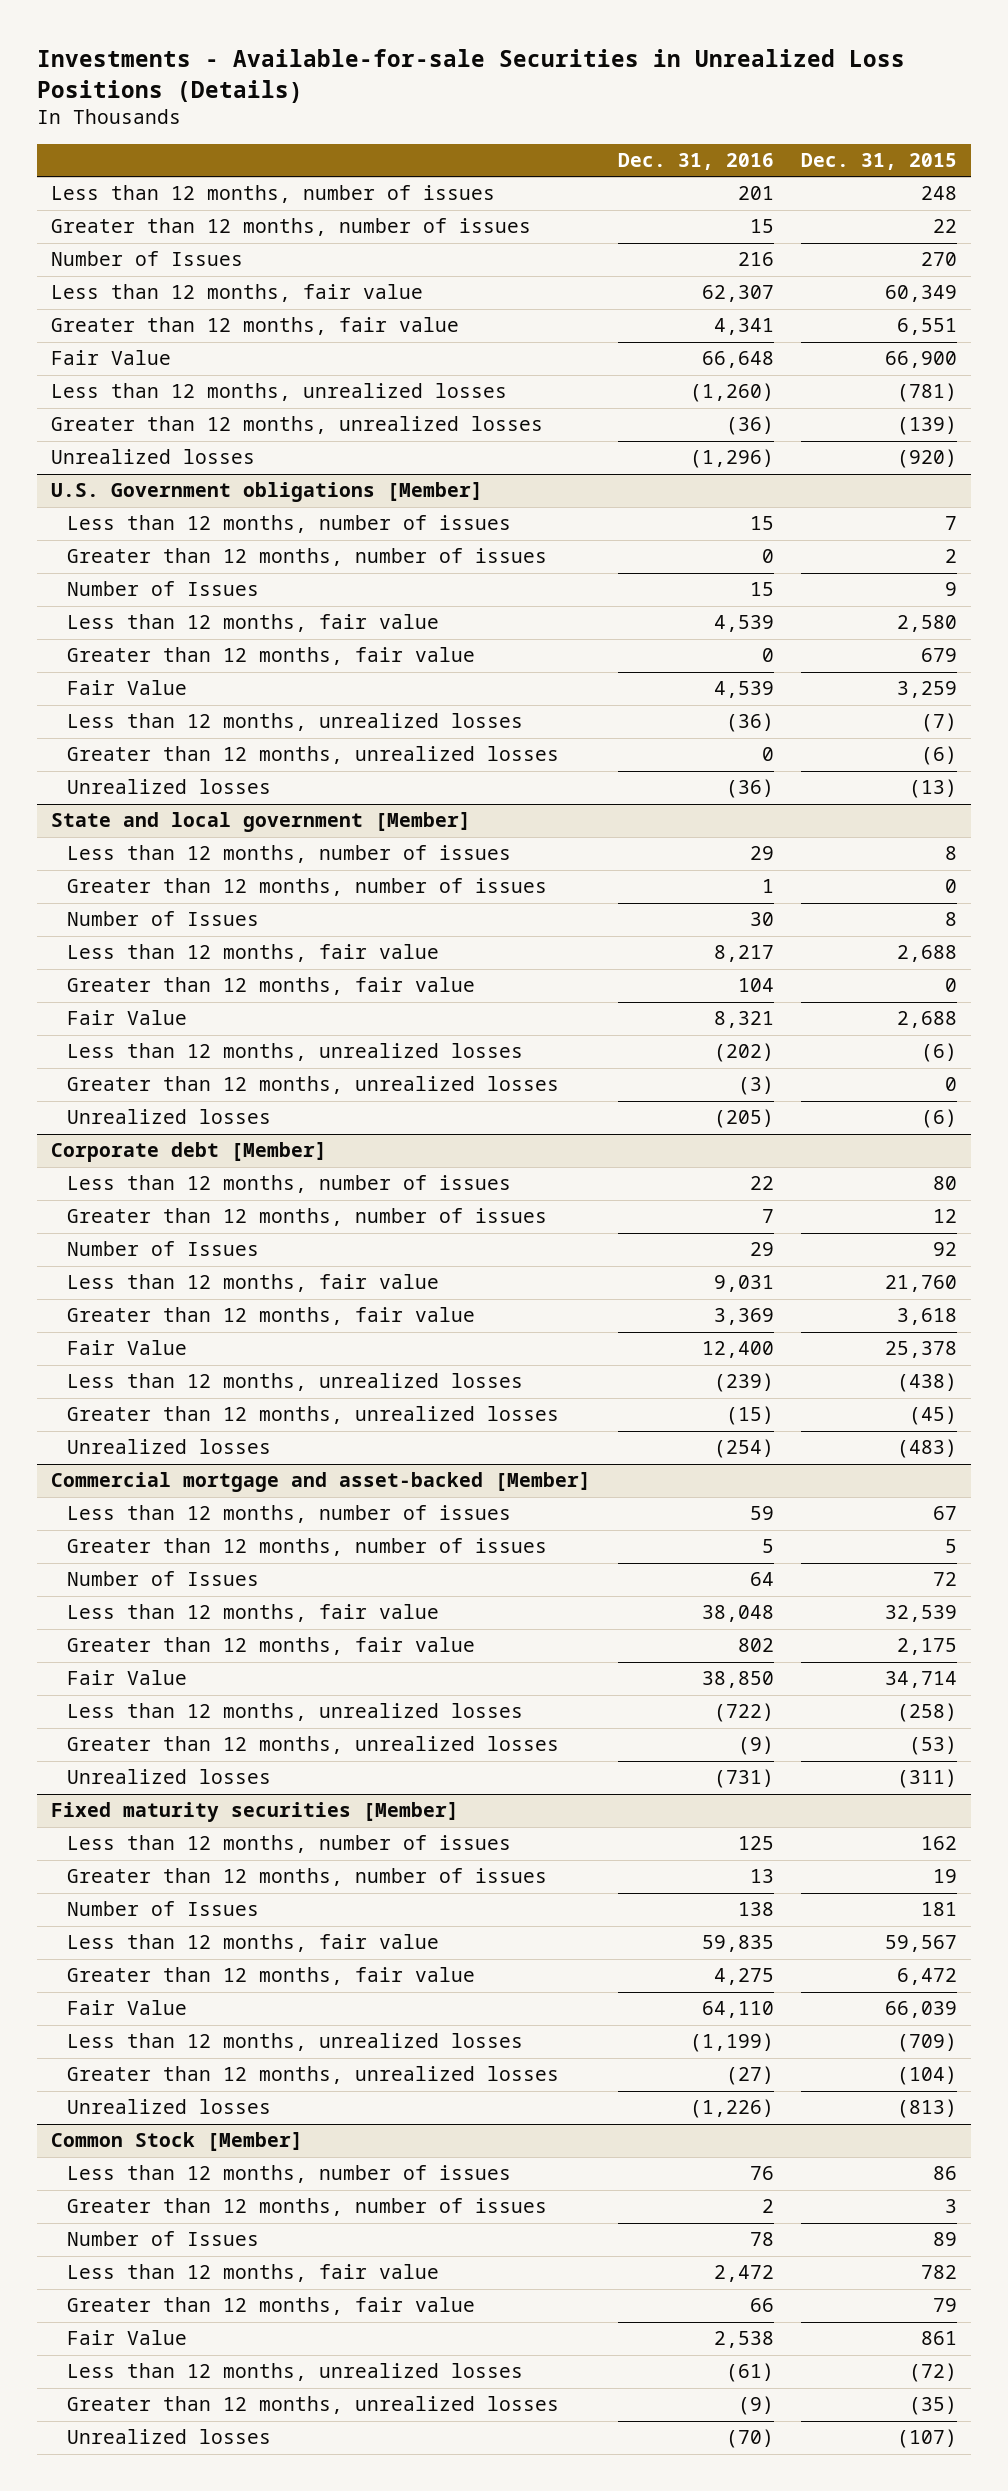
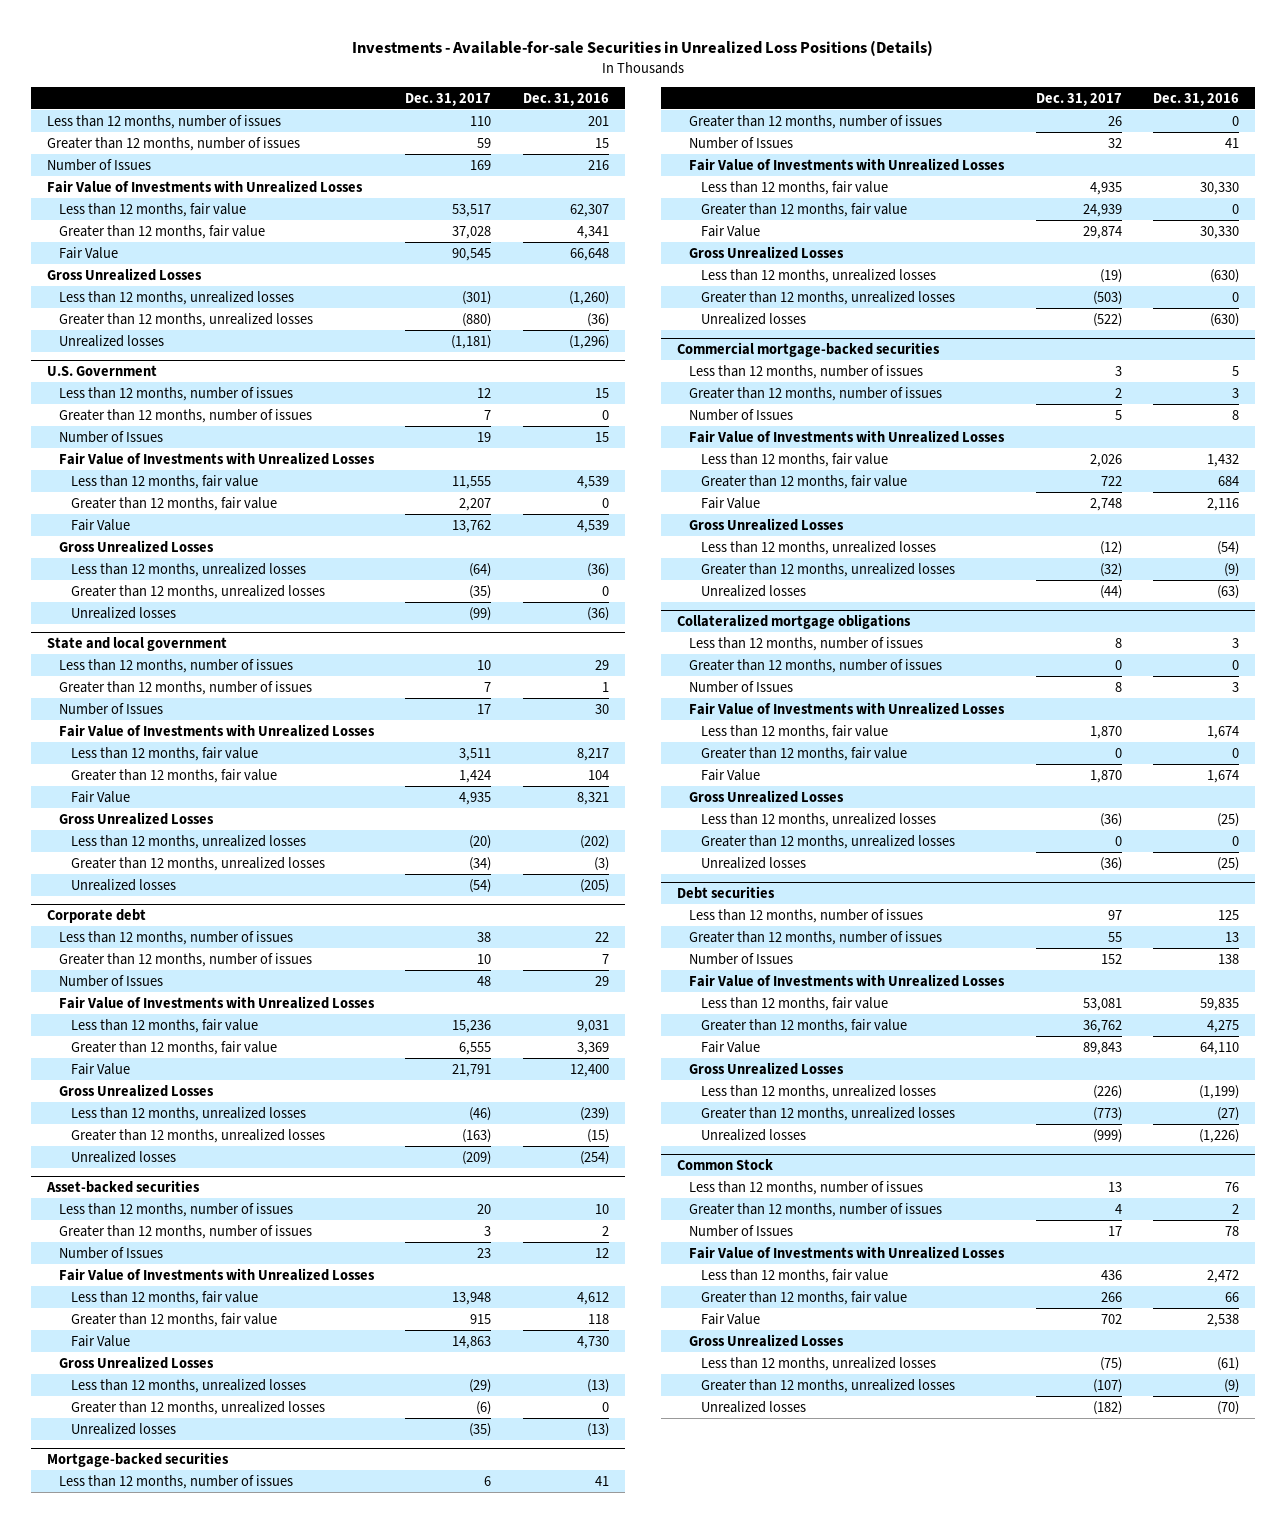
[801,153,958,171] Dec. 31, 2015 -> none
none -> [405,92,492,106] Dec. 31, 2017
none -> [46,179,363,193] Fair Value of Investments with Unrealized Losses
none -> [46,267,202,281] Gross Unrealized Losses
[50,482,483,503] U.S. Government obligations [Member] -> [46,365,157,377] U.S. Government
none -> [58,451,375,465] Fair Value of Investments with Unrealized Losses
none -> [58,539,214,553] Gross Unrealized Losses
[50,812,471,833] State and local government [Member] -> [46,637,227,652] State and local government
none -> [58,723,375,737] Fair Value of Investments with Unrealized Losses
none -> [58,811,214,825] Gross Unrealized Losses
[50,1142,327,1163] Corporate debt [Member] -> [46,909,146,924] Corporate debt
none -> [58,995,375,1009] Fair Value of Investments with Unrealized Losses
none -> [58,1083,214,1097] Gross Unrealized Losses
[50,1472,591,1493] Commercial mortgage and asset-backed [Member] -> none
none -> [45,1180,200,1194] Asset-backed securities
[749,1506,774,1521] 59 -> [595,1203,610,1214] 10
[761,1539,774,1554] 5 -> [602,1225,610,1236] 2
[749,1572,774,1587] 64 -> [595,1247,610,1258] 12
none -> [58,1267,375,1281] Fair Value of Investments with Unrealized Losses
[701,1605,774,1623] 38,048 -> [577,1291,610,1305] 4,612
[737,1638,774,1653] 802 -> [588,1313,610,1324] 118
[701,1671,774,1689] 38,850 -> [577,1335,610,1349] 4,730
none -> [58,1355,214,1369] Gross Unrealized Losses
[713,1703,774,1723] (722) -> [587,1378,610,1393] (13)
none -> [70,1400,325,1415] Greater than 12 months, unrealized losses
none -> [70,1422,176,1435] Unrealized losses
none -> [46,1452,229,1468] Mortgage-backed securities
none -> [58,1474,293,1489] Less than 12 months, number of issues
none -> [688,114,942,129] Greater than 12 months, number of issues
none -> [688,136,793,149] Number of Issues
none -> [688,157,1005,171] Fair Value of Investments with Unrealized Losses
none -> [700,180,888,195] Less than 12 months, fair value
none -> [700,202,907,217] Greater than 12 months, fair value
none -> [700,224,760,237] Fair Value
none -> [688,245,844,259] Gross Unrealized Losses
none -> [700,268,936,283] Less than 12 months, unrealized losses
none -> [700,290,955,305] Greater than 12 months, unrealized losses
none -> [700,312,806,325] Unrealized losses
none -> [676,342,940,358] Commercial mortgage-backed securities
none -> [688,364,923,379] Less than 12 months, number of issues
none -> [688,386,942,401] Greater than 12 months, number of issues
none -> [688,408,793,421] Number of Issues
none -> [688,429,1005,443] Fair Value of Investments with Unrealized Losses
none -> [700,452,888,467] Less than 12 months, fair value
none -> [700,474,907,489] Greater than 12 months, fair value
none -> [700,496,760,509] Fair Value
none -> [688,517,844,531] Gross Unrealized Losses
none -> [700,540,936,555] Less than 12 months, unrealized losses
[713,1769,774,1789] (731) -> [1217,584,1240,599] (63)
none -> [676,614,911,630] Collateralized mortgage obligations
none -> [688,636,923,651] Less than 12 months, number of issues
none -> [688,658,942,673] Greater than 12 months, number of issues
none -> [688,680,793,693] Number of Issues
none -> [688,701,1005,715] Fair Value of Investments with Unrealized Losses
none -> [700,724,888,739] Less than 12 months, fair value
none -> [700,746,907,761] Greater than 12 months, fair value
none -> [700,768,760,781] Fair Value
none -> [688,789,844,803] Gross Unrealized Losses
none -> [700,812,936,827] Less than 12 months, unrealized losses
none -> [700,834,955,849] Greater than 12 months, unrealized losses
none -> [700,856,806,869] Unrealized losses
[50,1802,459,1823] Fixed maturity securities [Member] -> [676,886,775,900] Debt securities
none -> [688,973,1005,987] Fair Value of Investments with Unrealized Losses
none -> [688,1061,844,1075] Gross Unrealized Losses
[50,2132,303,2152] Common Stock [Member] -> [676,1159,773,1171] Common Stock
none -> [688,1245,1005,1259] Fair Value of Investments with Unrealized Losses
none -> [688,1333,844,1347] Gross Unrealized Losses

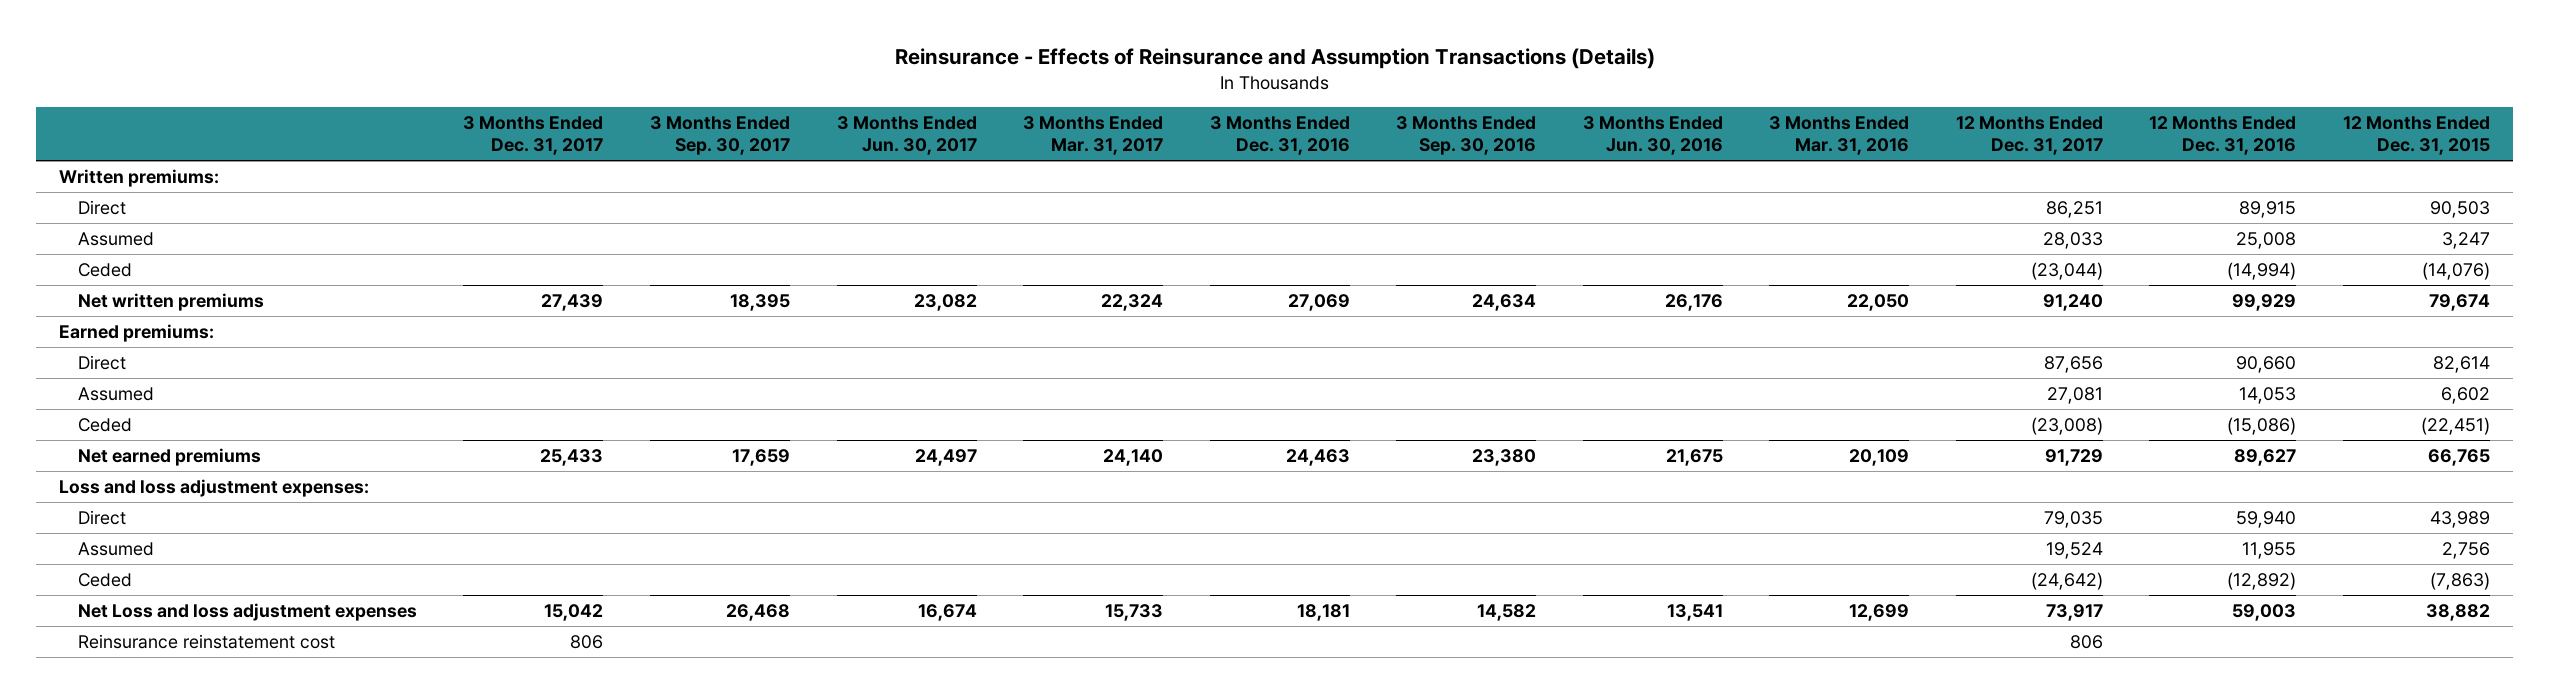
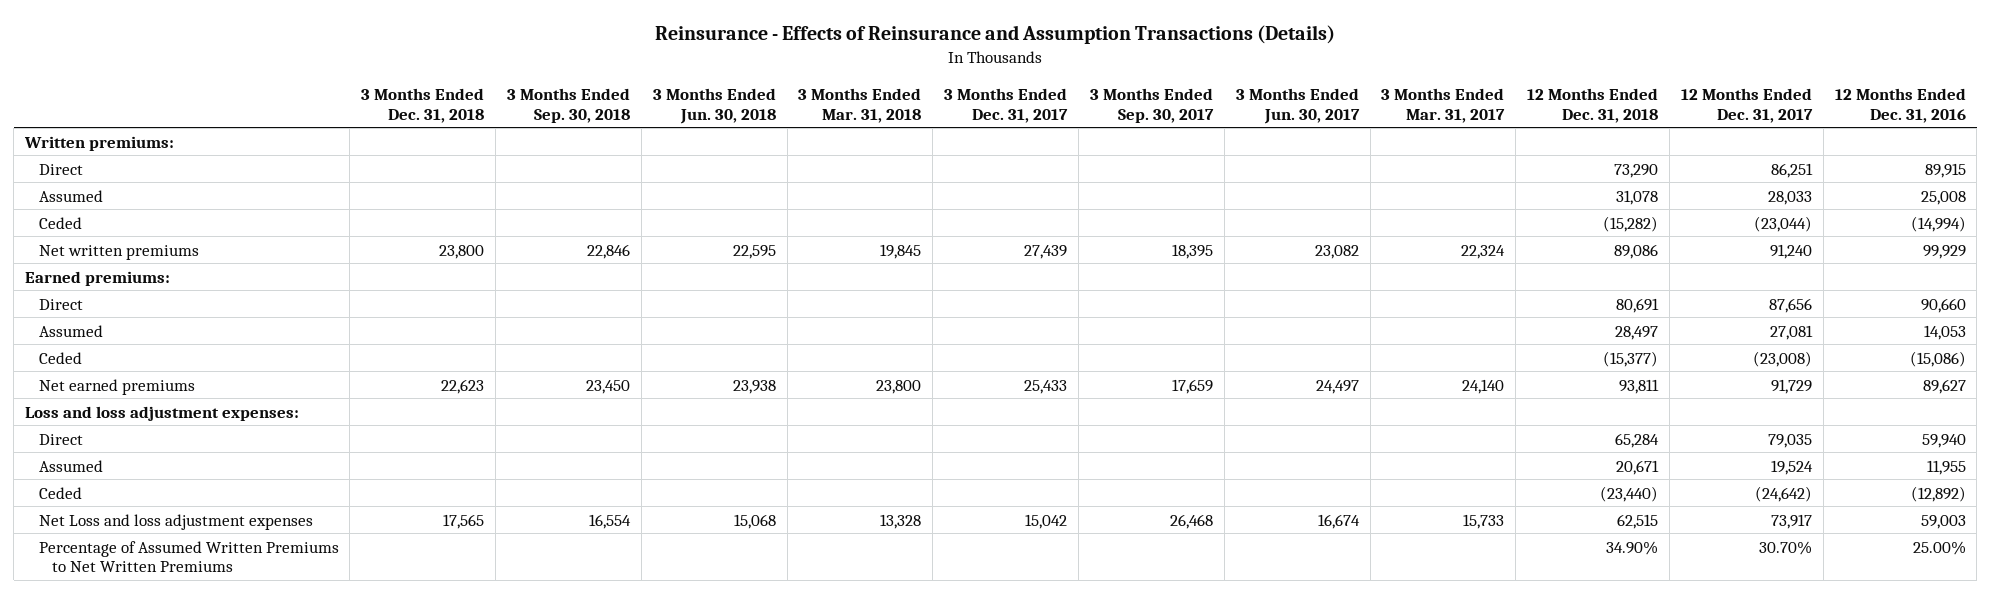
[1209,115,1350,156] 3 Months Ended Dec. 31, 2016 -> none
[1396,115,1537,156] 3 Months Ended Sep. 30, 2016 -> none
[1582,115,1723,156] 3 Months Ended Jun. 30, 2016 -> none
[1769,115,1910,156] 3 Months Ended Mar. 31, 2016 -> none
[2342,115,2490,156] 12 Months Ended Dec. 31, 2015 -> none
none -> [361,87,485,123] 3 Months Ended Dec. 31, 2018
none -> [507,87,631,123] 3 Months Ended Sep. 30, 2018
none -> [652,87,776,124] 3 Months Ended Jun. 30, 2018
none -> [798,87,922,123] 3 Months Ended Mar. 31, 2018
none -> [1527,87,1659,123] 12 Months Ended Dec. 31, 2018
[77,633,335,649] Reinsurance reinstatement cost -> none
none -> [38,540,339,573] Percentage of Assumed Written Premiums to Net Written Premiums

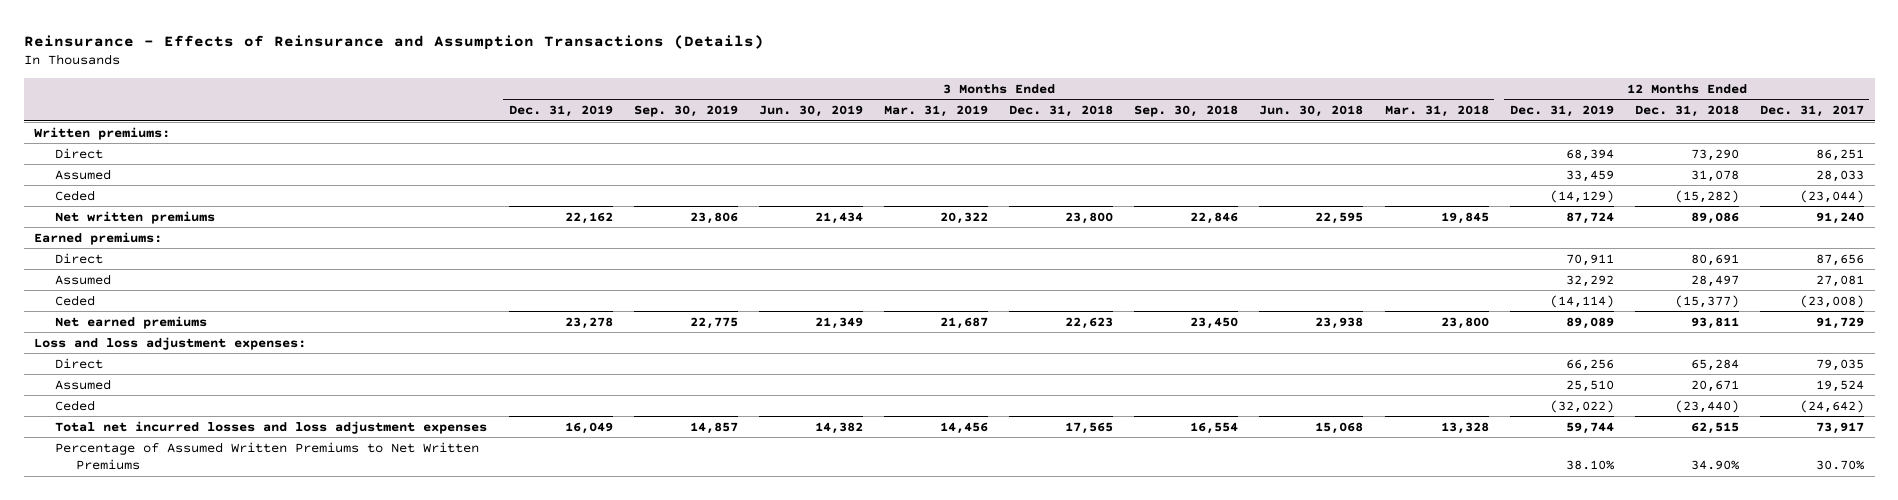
[944,87,1069,123] 3 Months Ended Dec. 31, 2017 -> none
[1089,87,1214,123] 3 Months Ended Sep. 30, 2017 -> none
[1235,87,1360,124] 3 Months Ended Jun. 30, 2017 -> none
[1381,87,1506,123] 3 Months Ended Mar. 31, 2017 -> none
[1834,87,1966,123] 12 Months Ended Dec. 31, 2016 -> none
none -> [508,105,613,118] Dec. 31, 2019
none -> [633,105,738,118] Sep. 30, 2019
none -> [758,105,863,118] Jun. 30, 2019
none -> [883,105,988,118] Mar. 31, 2019
none -> [1509,105,1614,118] Dec. 31, 2019
[38,513,313,530] Net Loss and loss adjustment expenses -> [55,420,488,434] Total net incurred losses and loss adjustment expenses

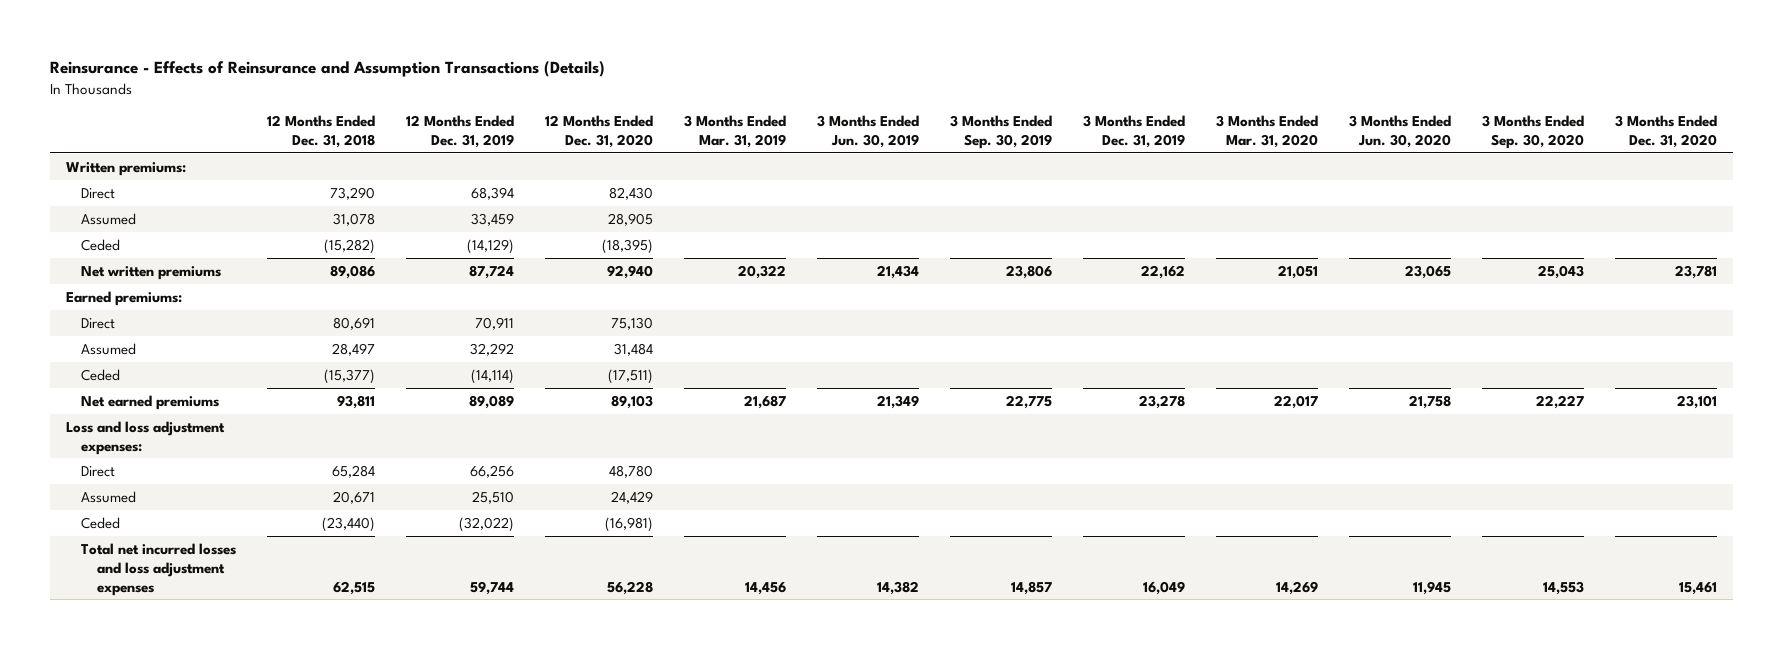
[1009,105,1114,118] Dec. 31, 2018 -> none
[1134,105,1239,118] Sep. 30, 2018 -> none
[1259,105,1364,118] Jun. 30, 2018 -> none
[1384,105,1489,118] Mar. 31, 2018 -> none
[1759,105,1864,118] Dec. 31, 2017 -> none
none -> [545,115,654,149] 12 Months Ended Dec. 31, 2020
none -> [1216,115,1319,149] 3 Months Ended Mar. 31, 2020
none -> [1349,115,1452,149] 3 Months Ended Jun. 30, 2020
none -> [1482,115,1585,150] 3 Months Ended Sep. 30, 2020
none -> [1615,115,1718,149] 3 Months Ended Dec. 31, 2020
[55,441,480,471] Percentage of Assumed Written Premiums to Net Written Premiums -> none

